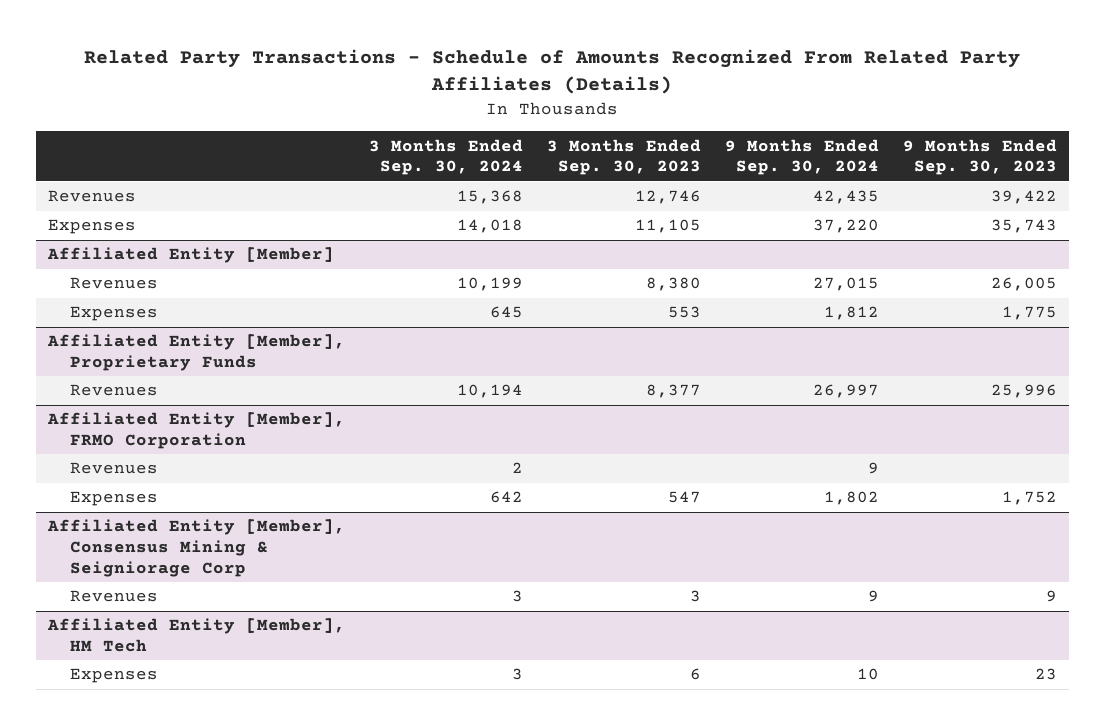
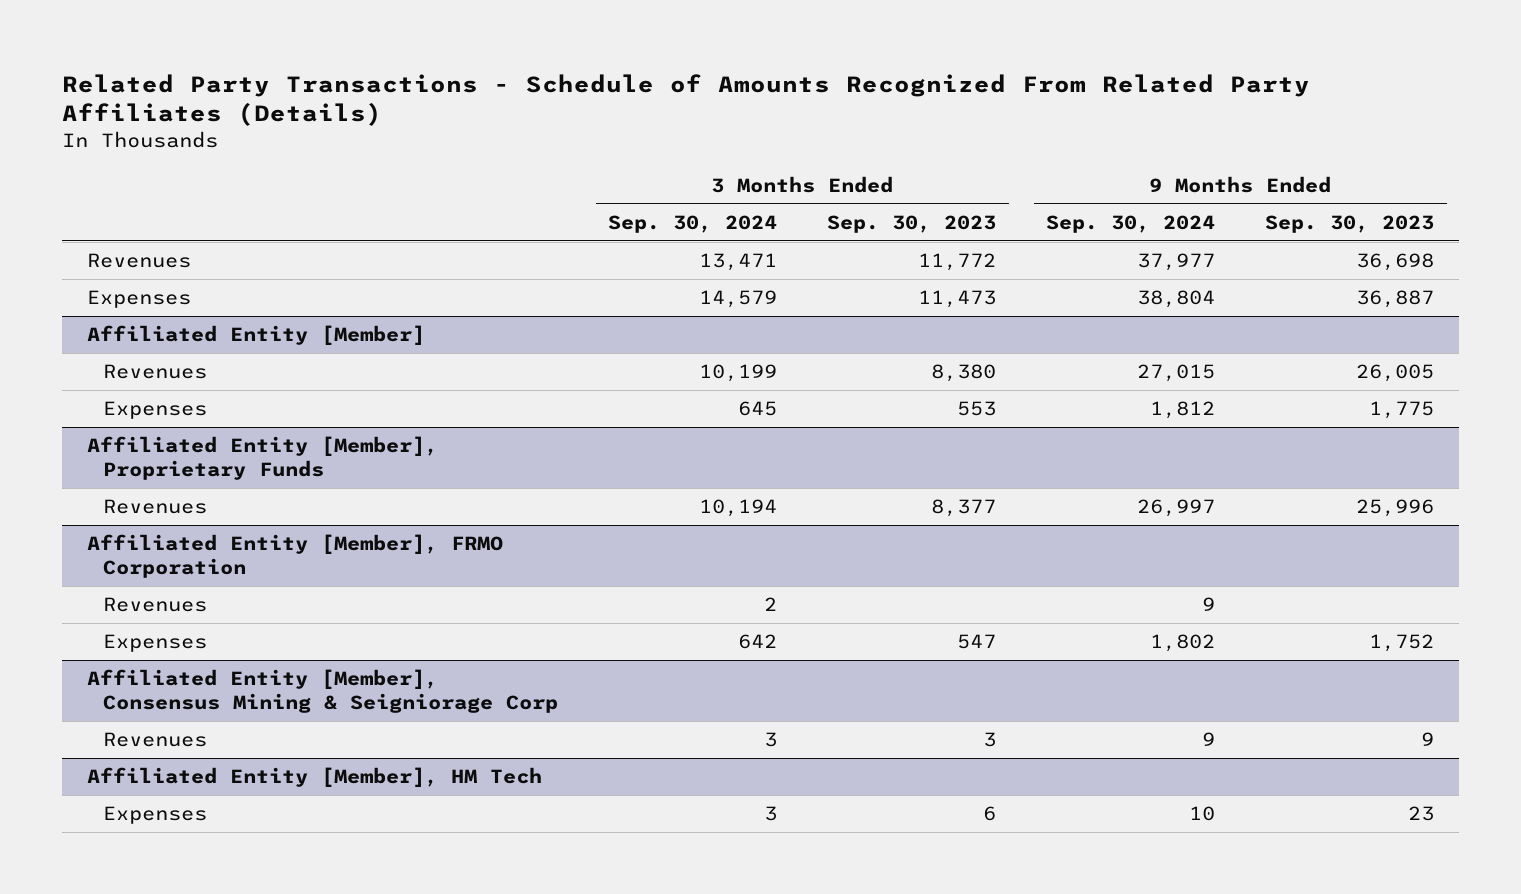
[456,190,523,205] 15,368 -> [699,253,778,272] 13,471
[634,190,701,205] 12,746 -> [918,253,997,272] 11,772
[812,190,879,205] 42,435 -> [1137,253,1216,272] 37,977
[990,190,1057,205] 39,422 -> [1356,253,1435,272] 36,698
[456,219,523,234] 14,018 -> [699,290,778,309] 14,579
[634,219,701,234] 11,105 -> [918,290,997,309] 11,473
[812,219,879,234] 37,220 -> [1137,290,1216,309] 38,804
[990,219,1057,234] 35,743 -> [1356,290,1435,309] 36,887

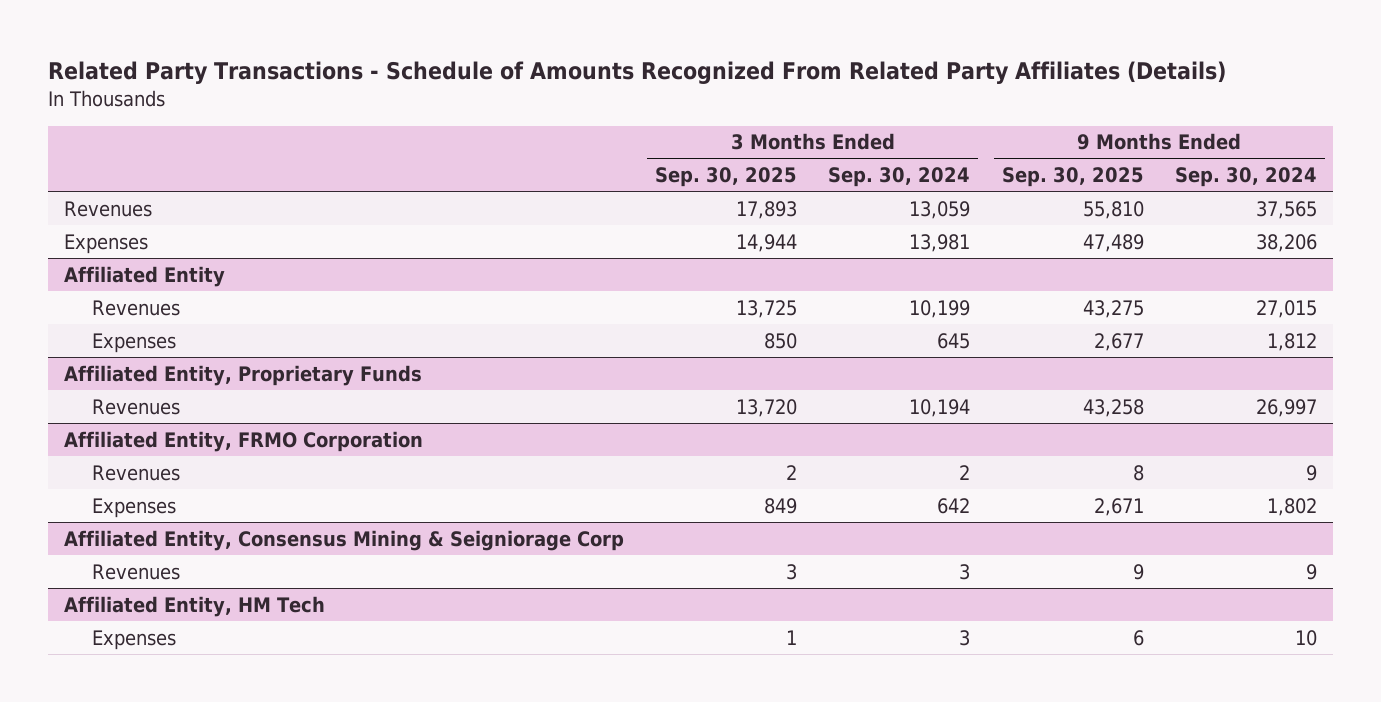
[827,214,997,233] Sep. 30, 2023 -> none
[1265,214,1435,233] Sep. 30, 2023 -> none
none -> [655,166,798,187] Sep. 30, 2025
none -> [1001,166,1144,187] Sep. 30, 2025
[699,253,778,272] 13,471 -> [909,200,971,219] 13,059
[1137,253,1216,272] 37,977 -> [1255,200,1317,219] 37,565
[699,290,778,309] 14,579 -> [909,233,971,252] 13,981
[1137,290,1216,309] 38,804 -> [1255,233,1317,252] 38,206
[87,325,426,346] Affiliated Entity [Member] -> [63,265,225,287] Affiliated Entity
[87,436,439,481] Affiliated Entity [Member], Proprietary Funds -> [63,364,422,386] Affiliated Entity, Proprietary Funds
[87,534,504,579] Affiliated Entity [Member], FRMO Corporation -> [63,430,423,452] Affiliated Entity, FRMO Corporation
[87,669,559,714] Affiliated Entity [Member], Consensus Mining & Seigniorage Corp -> [63,529,624,551] Affiliated Entity, Consensus Mining & Seigniorage Corp
[87,767,543,788] Affiliated Entity [Member], HM Tech -> [63,595,325,617] Affiliated Entity, HM Tech

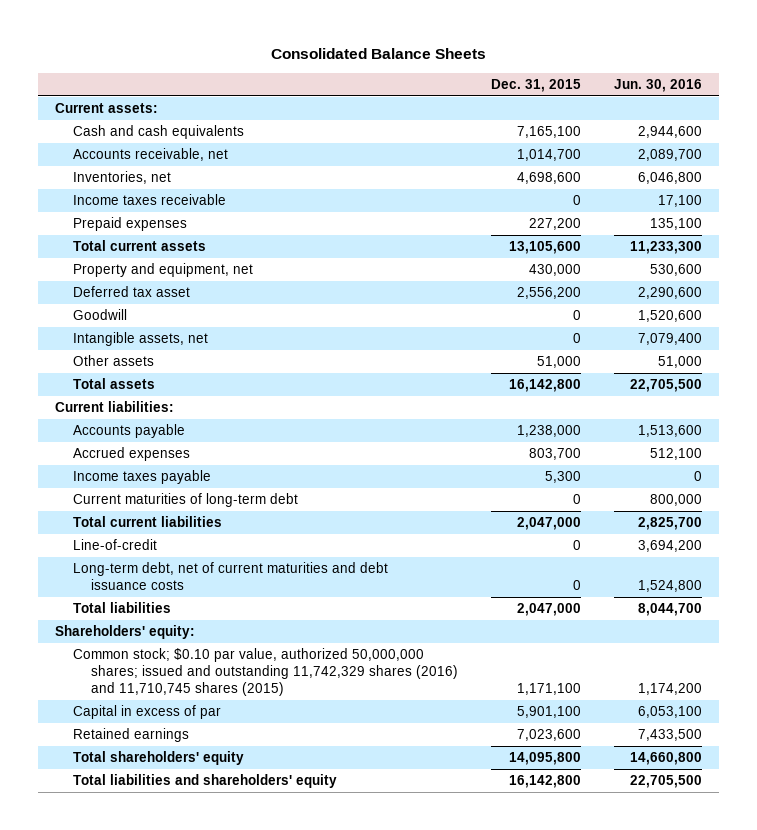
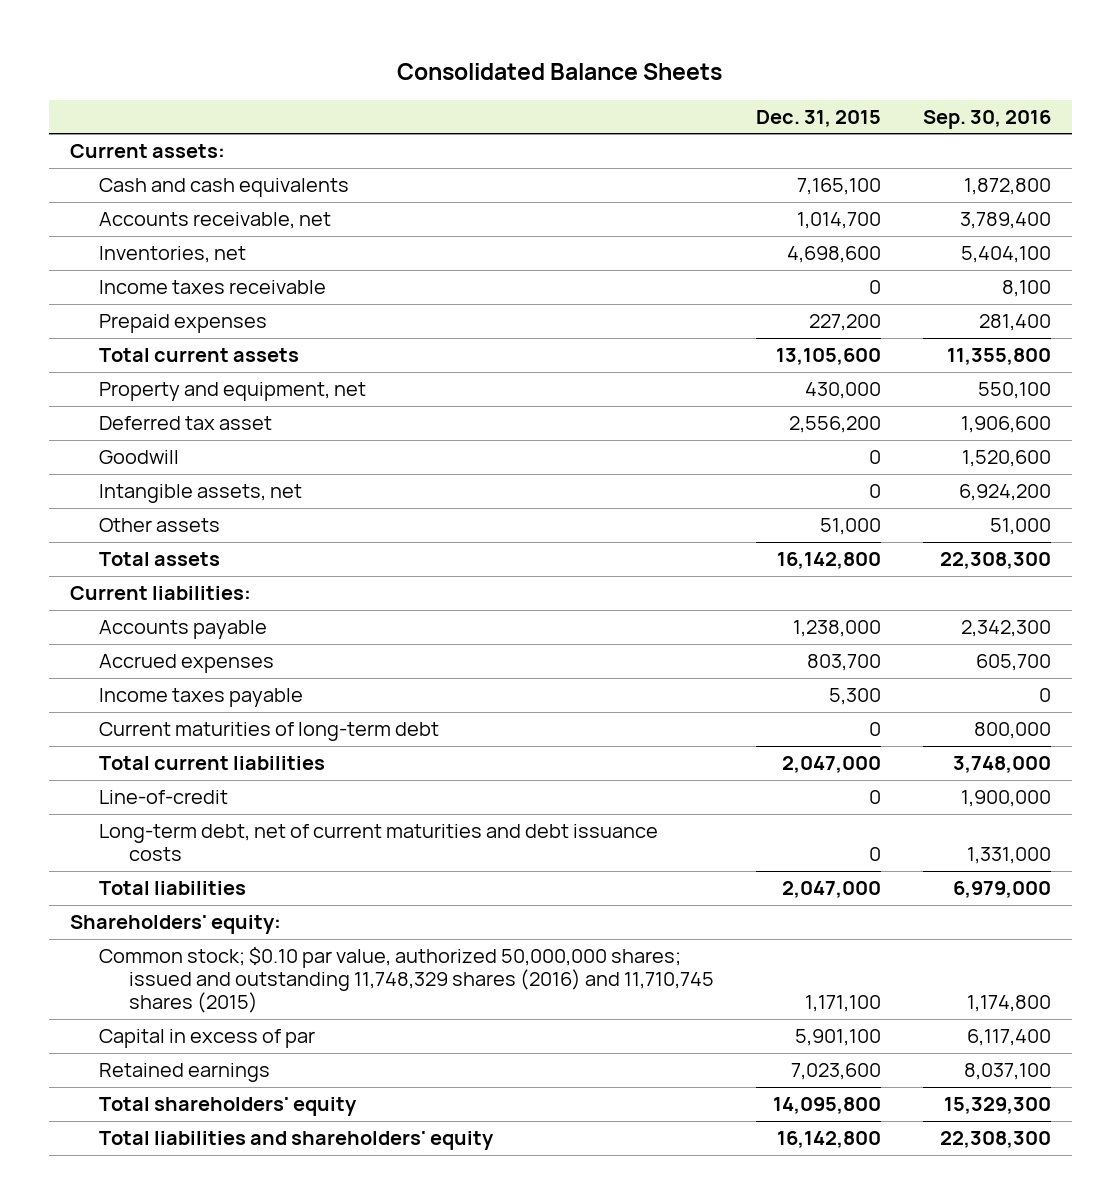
[614,78,703,92] Jun. 30, 2016 -> none
none -> [922,109,1051,129] Sep. 30, 2016
[73,648,459,697] Common stock; $0.10 par value, authorized 50,000,000 shares; issued and outstanding 11,742,329 shares (2016) and 11,710,745 shares (2015) -> [99,947,714,1014] Common stock; $0.10 par value, authorized 50,000,000 shares; issued and outstanding 11,748,329 shares (2016) and 11,710,745 shares (2015)

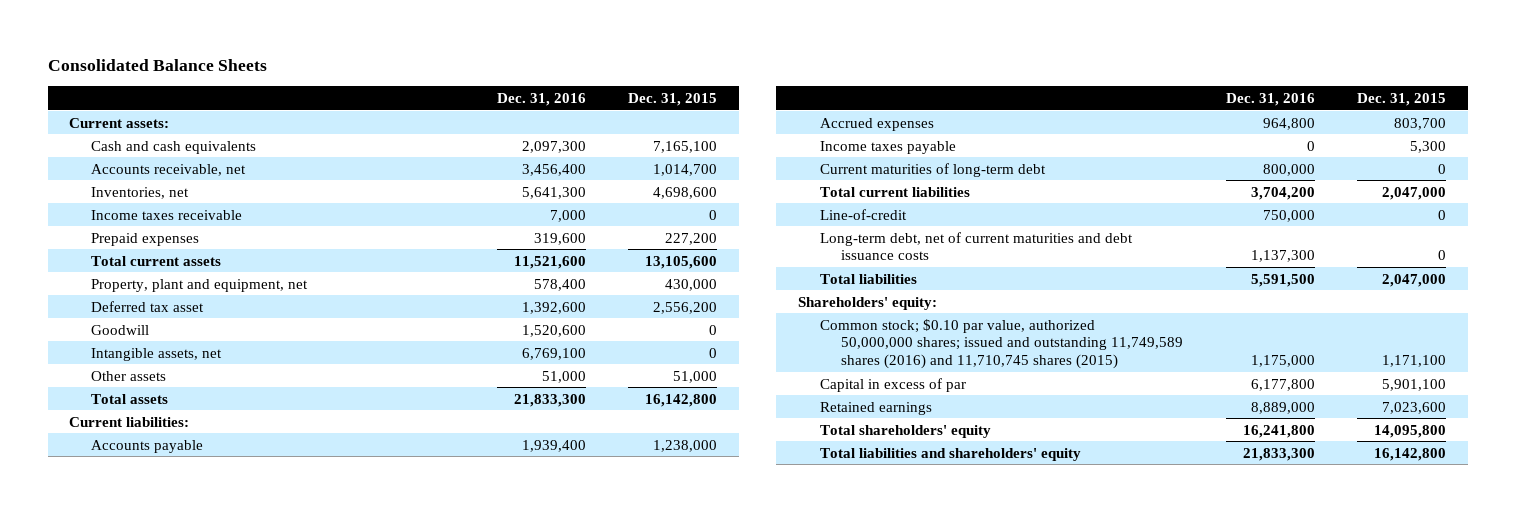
[922,109,1051,129] Sep. 30, 2016 -> none
none -> [496,92,586,106] Dec. 31, 2016
[99,382,367,402] Property and equipment, net -> [90,278,308,292] Property, plant and equipment, net
[99,947,714,1014] Common stock; $0.10 par value, authorized 50,000,000 shares; issued and outstanding 11,748,329 shares (2016) and 11,710,745 shares (2015) -> [819,318,1184,370] Common stock; $0.10 par value, authorized 50,000,000 shares; issued and outstanding 11,749,589 shares (2016) and 11,710,745 shares (2015)

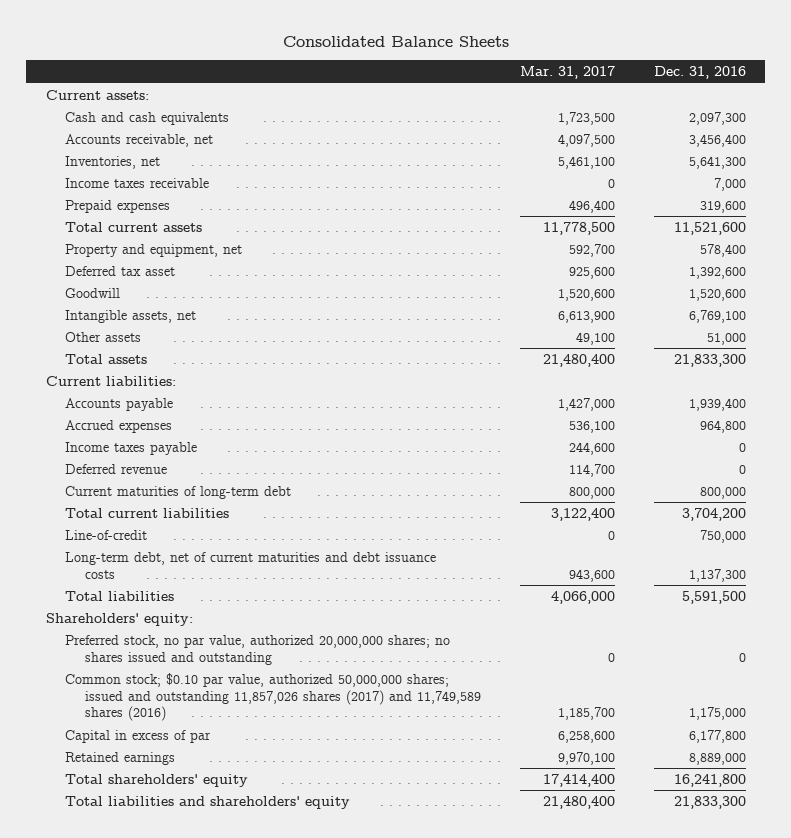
[628,92,718,106] Dec. 31, 2015 -> none
none -> [519,66,615,80] Mar. 31, 2017
[90,278,308,292] Property, plant and equipment, net -> [65,243,243,257] Property and equipment, net
none -> [65,463,168,474] Deferred revenue
none -> [65,634,451,665] Preferred stock, no par value, authorized 20,000,000 shares; no shares issued and outstanding
[819,318,1184,370] Common stock; $0.10 par value, authorized 50,000,000 shares; issued and outstanding 11,749,589 shares (2016) and 11,710,745 shares (2015) -> [65,672,482,722] Common stock; $0.10 par value, authorized 50,000,000 shares; issued and outstanding 11,857,026 shares (2017) and 11,749,589 shares (2016)

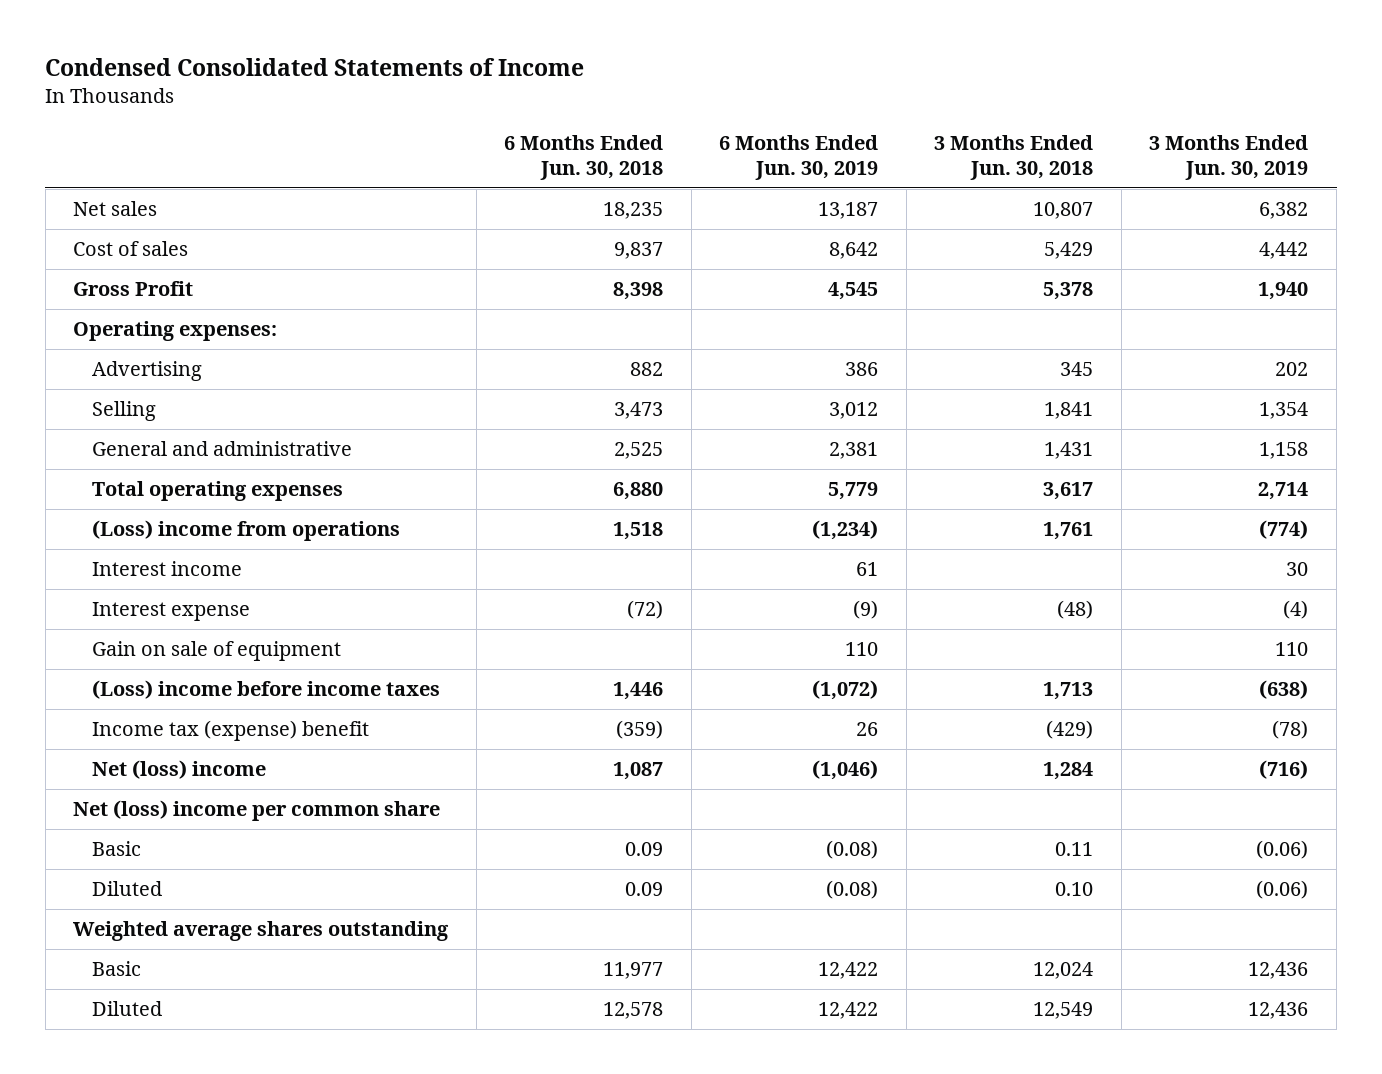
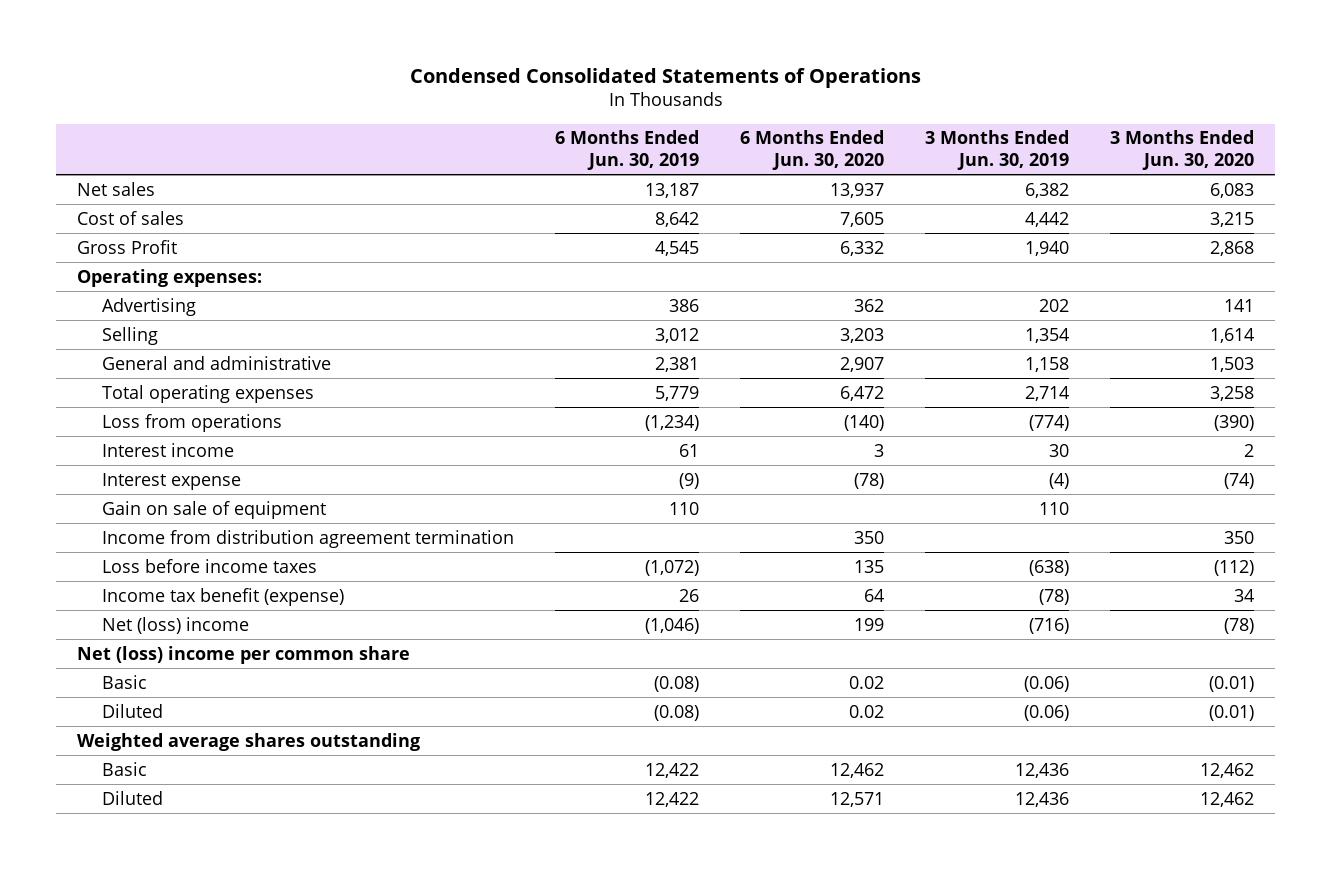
[45,57,585,76] Condensed Consolidated Statements of Income -> [409,68,921,89] Condensed Consolidated Statements of Operations
[504,134,664,180] 6 Months Ended Jun. 30, 2018 -> none
[934,134,1094,180] 3 Months Ended Jun. 30, 2018 -> none
none -> [740,130,885,171] 6 Months Ended Jun. 30, 2020
none -> [1110,130,1255,171] 3 Months Ended Jun. 30, 2020
[91,520,400,542] (Loss) income from operations -> [101,413,282,432] Loss from operations
none -> [101,529,514,548] Income from distribution agreement termination
[91,680,440,700] (Loss) income before income taxes -> [101,558,317,573] Loss before income taxes
[91,720,369,742] Income tax (expense) benefit -> [101,587,344,606] Income tax benefit (expense)

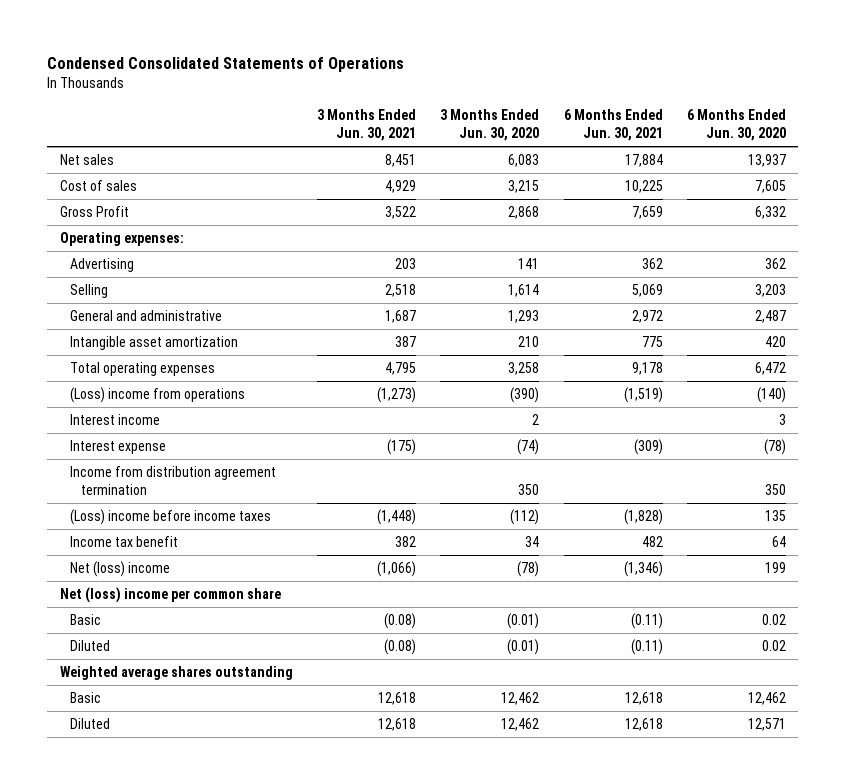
[554,130,699,171] 6 Months Ended Jun. 30, 2019 -> none
[925,130,1070,171] 3 Months Ended Jun. 30, 2019 -> none
none -> [316,108,416,142] 3 Months Ended Jun. 30, 2021
none -> [563,108,663,142] 6 Months Ended Jun. 30, 2021
[840,356,885,372] 2,907 -> [754,309,786,323] 2,487
[1210,356,1255,372] 1,503 -> [508,309,540,323] 1,293
none -> [70,335,239,350] Intangible asset amortization
[101,413,282,432] Loss from operations -> [70,386,246,403] (Loss) income from operations
[101,500,326,519] Gain on sale of equipment -> none
[101,558,317,573] Loss before income taxes -> [70,508,272,525] (Loss) income before income taxes
[101,587,344,606] Income tax benefit (expense) -> [70,535,179,547] Income tax benefit

